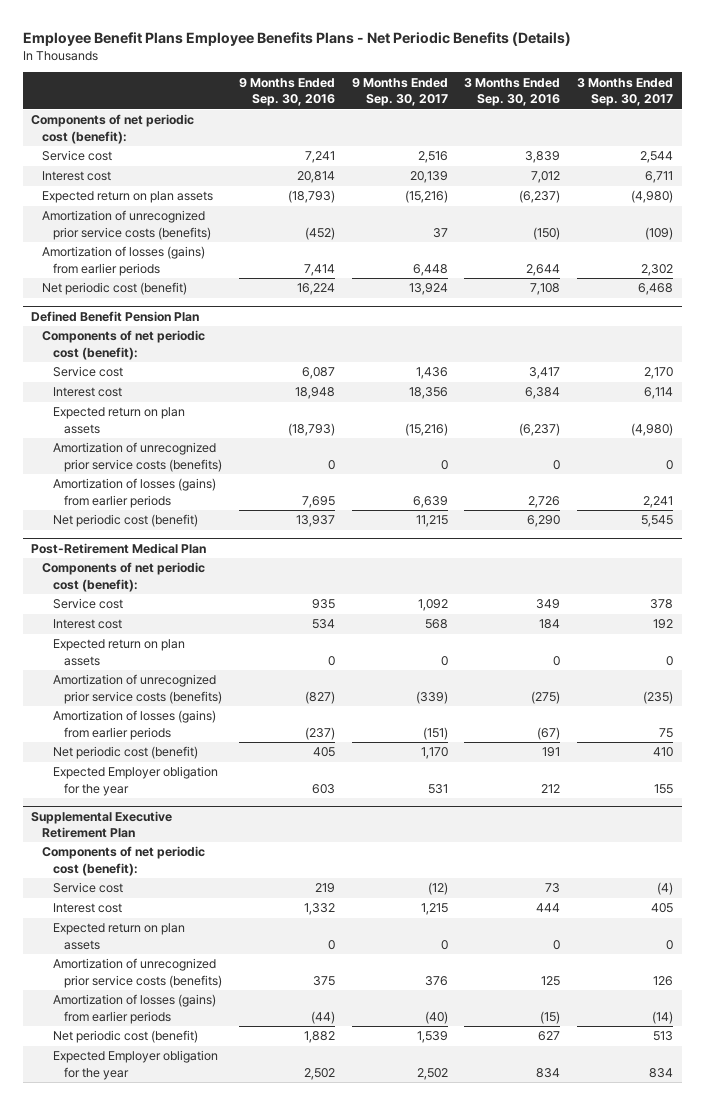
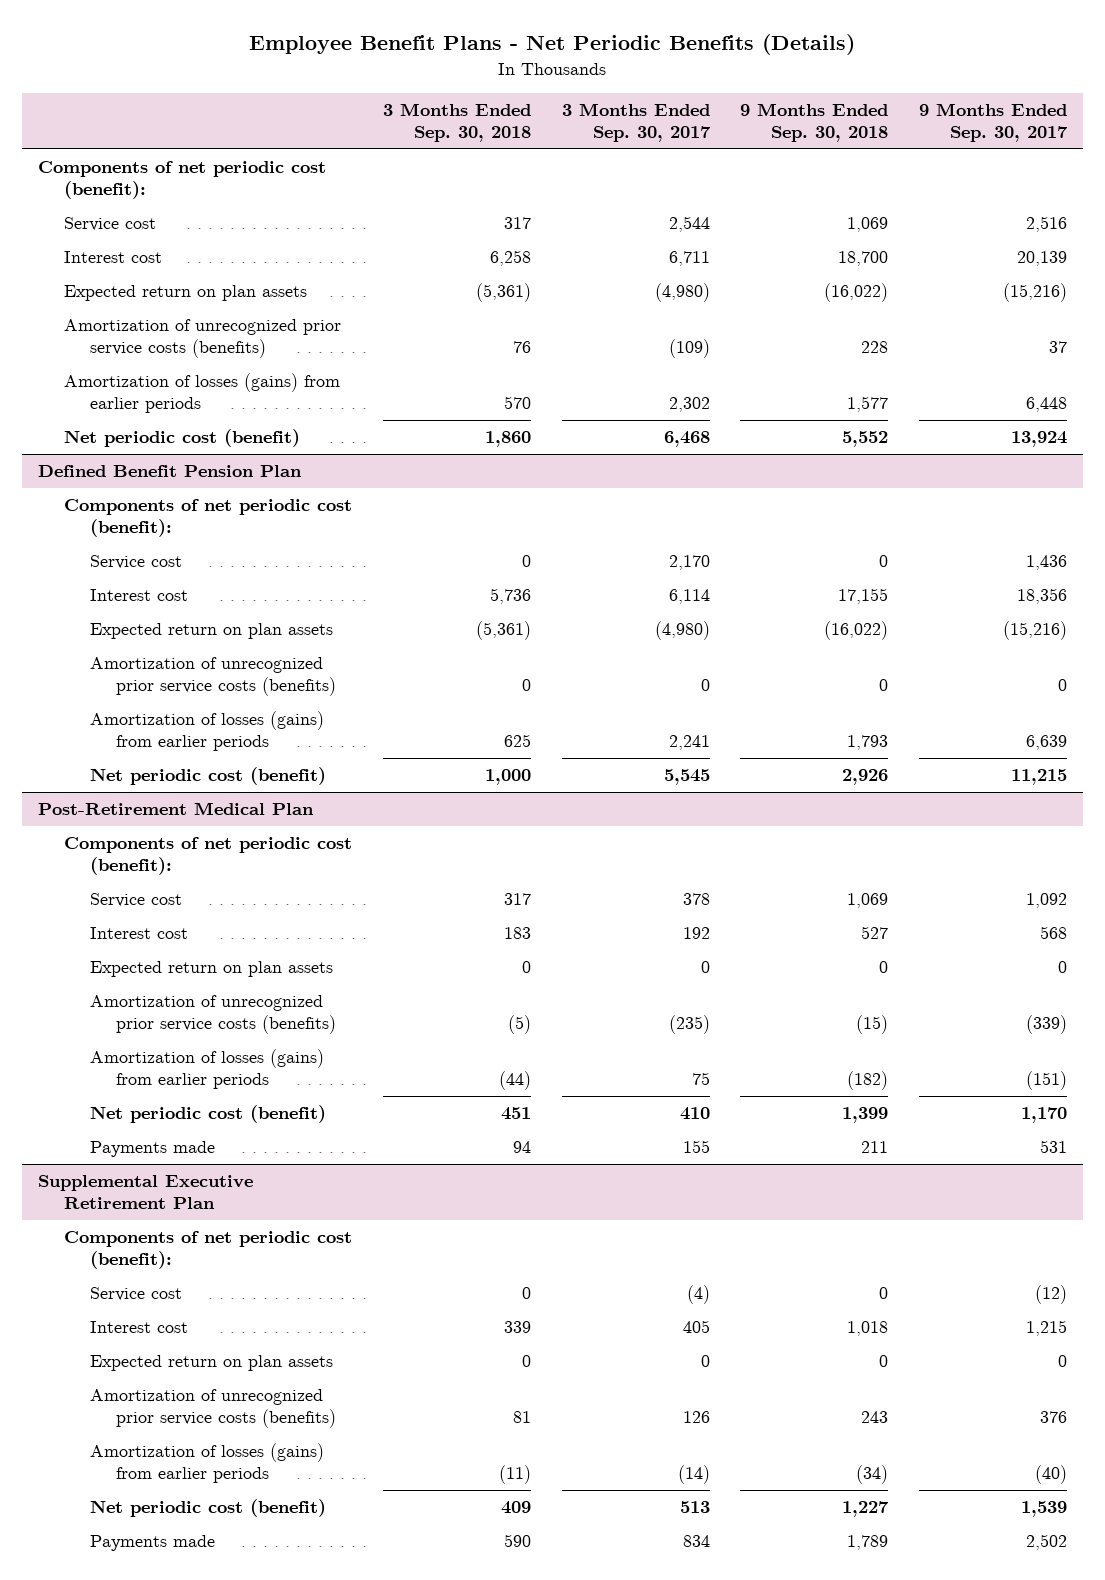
[22,31,571,46] Employee Benefit Plans Employee Benefits Plans - Net Periodic Benefits (Details) -> [249,34,856,56] Employee Benefit Plans - Net Periodic Benefits (Details)
[238,77,335,107] 9 Months Ended Sep. 30, 2016 -> none
[464,77,561,107] 3 Months Ended Sep. 30, 2016 -> none
none -> [382,103,531,143] 3 Months Ended Sep. 30, 2018
none -> [740,103,889,143] 9 Months Ended Sep. 30, 2018
[52,766,218,796] Expected Employer obligation for the year -> [90,1141,216,1158] Payments made
[52,1050,218,1080] Expected Employer obligation for the year -> [90,1535,216,1552] Payments made

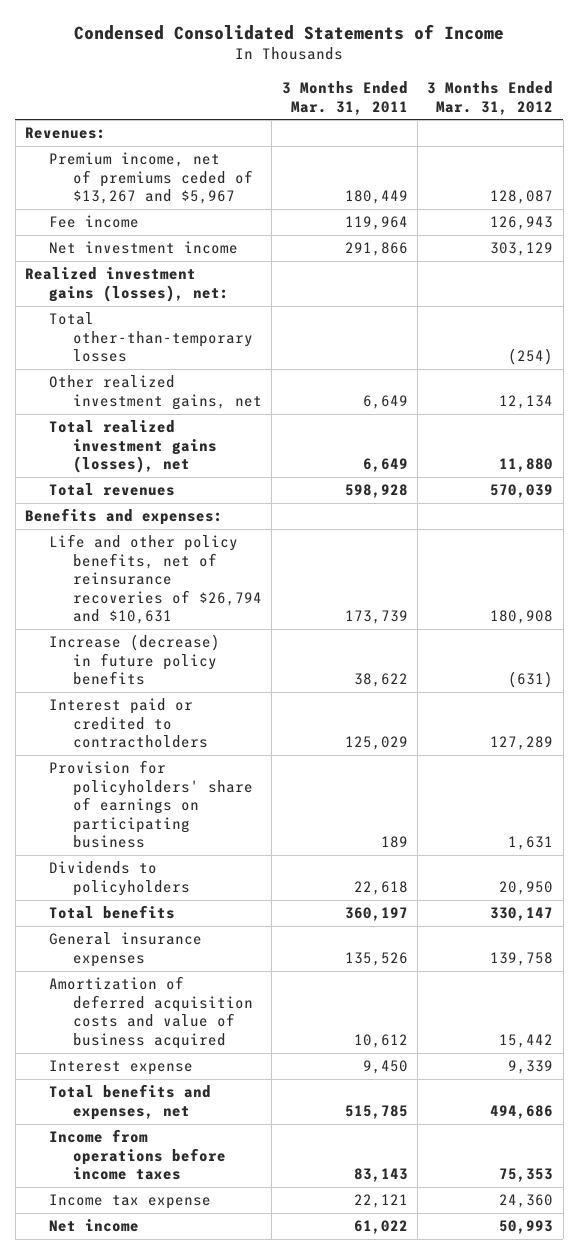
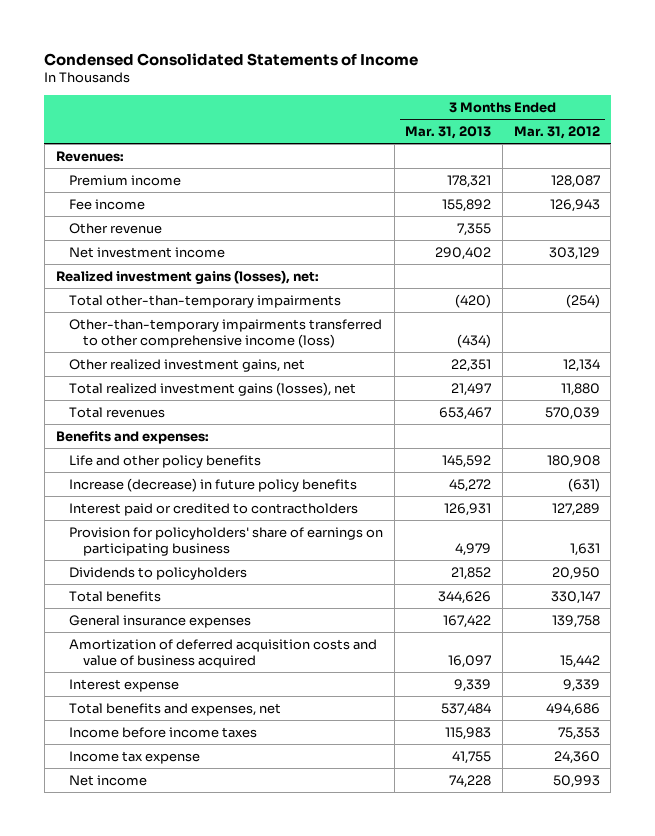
[281,81,408,115] 3 Months Ended Mar. 31, 2011 -> none
none -> [405,126,492,140] Mar. 31, 2013
[48,152,253,205] Premium income, net of premiums ceded of $13,267 and $5,967 -> [69,174,182,186] Premium income
none -> [69,222,163,234] Other revenue
[48,312,253,363] Total other-than-temporary losses -> [69,294,342,308] Total other-than-temporary impairments
none -> [69,318,383,348] Other-than-temporary impairments transferred to other comprehensive income (loss)
[48,534,262,625] Life and other policy benefits, net of reinsurance recoveries of $26,794 and $10,631 -> [69,454,262,468] Life and other policy benefits
[48,1129,226,1181] Income from operations before income taxes -> [69,726,258,738] Income before income taxes

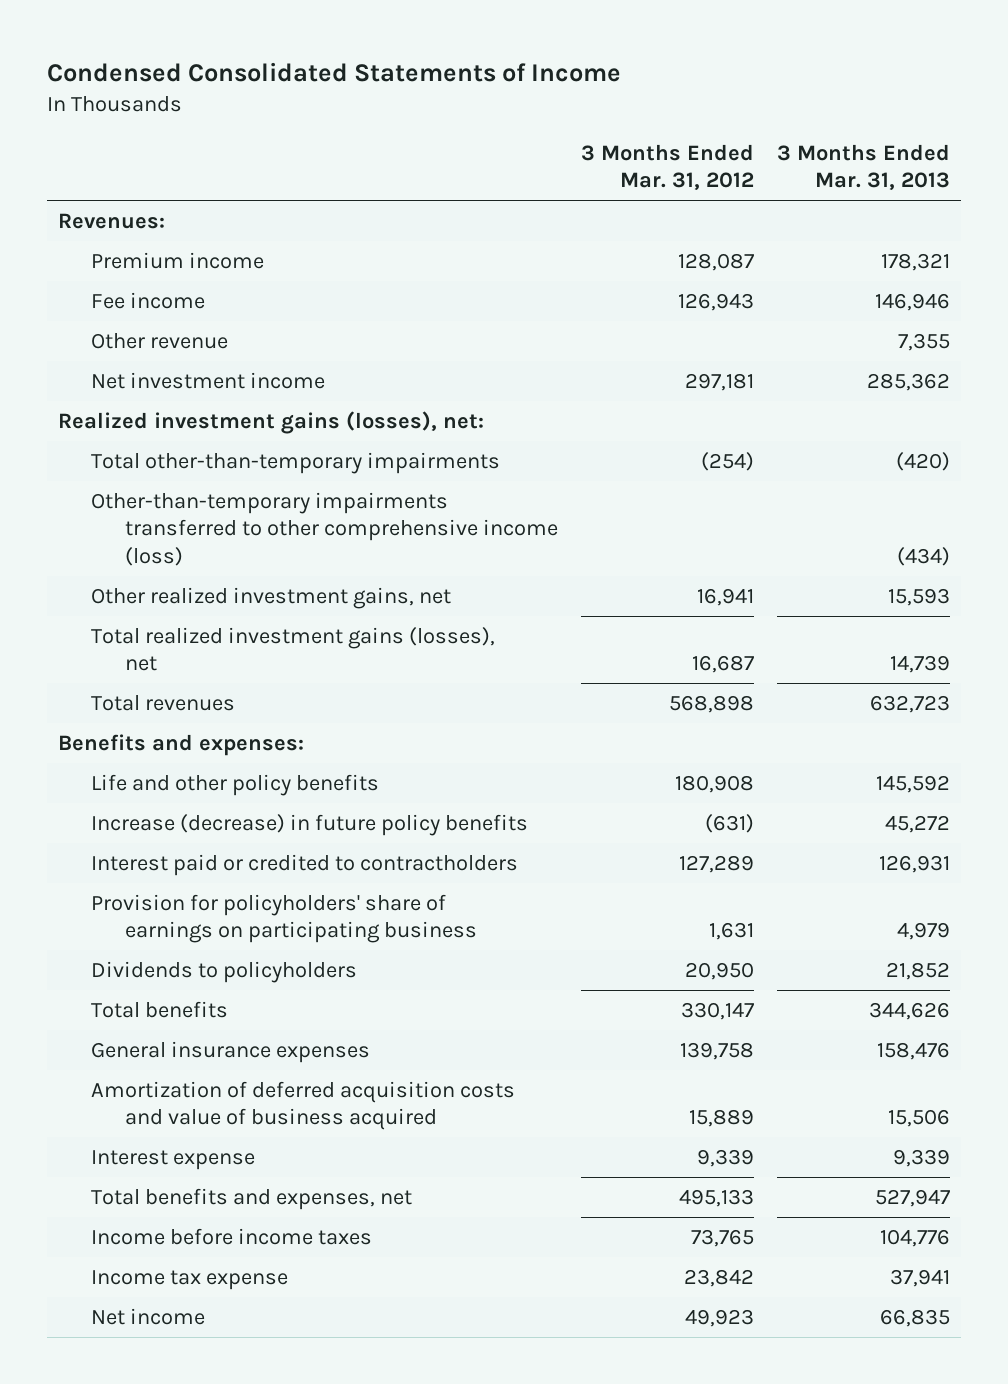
[442,198,492,212] 155,892 -> [874,292,950,311] 146,946
[435,246,492,260] 290,402 -> [866,372,950,391] 285,362
[548,246,600,260] 303,129 -> [684,372,754,391] 297,181
[451,358,492,372] 22,351 -> [887,587,950,606] 15,593
[562,358,600,372] 12,134 -> [696,587,754,606] 16,941
[451,382,492,396] 21,497 -> [889,655,950,674] 14,739
[560,382,600,396] 11,880 -> [691,655,754,674] 16,687
[439,406,492,420] 653,467 -> [869,694,950,713] 632,723
[544,406,600,420] 570,039 -> [668,694,754,713] 568,898
[443,614,492,628] 167,422 -> [876,1041,950,1060] 158,476
[448,654,492,668] 16,097 -> [887,1109,950,1128] 15,506
[559,654,600,668] 15,442 -> [688,1109,754,1128] 15,889
[441,702,492,716] 537,484 -> [874,1188,950,1207] 527,947
[545,702,600,716] 494,686 -> [678,1188,754,1207] 495,133
[445,726,492,740] 115,983 -> [879,1228,950,1247] 104,776
[557,726,600,740] 75,353 -> [690,1228,754,1247] 73,765
[452,750,492,764] 41,755 -> [889,1268,950,1287] 37,941
[553,750,600,764] 24,360 -> [683,1268,754,1287] 23,842
[449,774,492,788] 74,228 -> [879,1308,950,1327] 66,835
[552,774,600,788] 50,993 -> [684,1308,754,1327] 49,923

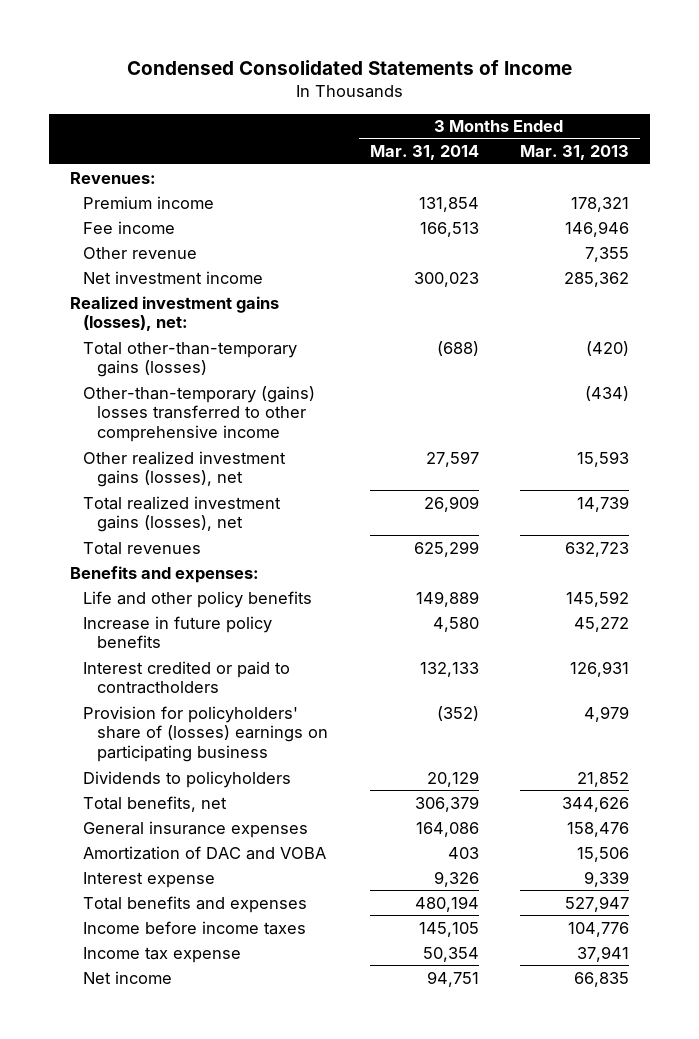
[580,143,754,191] 3 Months Ended Mar. 31, 2012 -> none
none -> [369,145,479,161] Mar. 31, 2014
[91,451,501,474] Total other-than-temporary impairments -> [83,341,298,378] Total other-than-temporary gains (losses)
[91,491,558,566] Other-than-temporary impairments transferred to other comprehensive income (loss) -> [83,385,316,443] Other-than-temporary (gains) losses transferred to other comprehensive income
[91,586,452,609] Other realized investment gains, net -> [83,450,287,488] Other realized investment gains (losses), net
[91,813,529,836] Increase (decrease) in future policy benefits -> [83,615,273,649] Increase in future policy benefits
[91,853,519,876] Interest paid or credited to contractholders -> [83,660,291,695] Interest credited or paid to contractholders
[91,893,477,944] Provision for policyholders' share of earnings on participating business -> [83,705,329,763] Provision for policyholders' share of (losses) earnings on participating business
[91,1000,229,1018] Total benefits -> [83,795,228,812] Total benefits, net
[91,1080,516,1131] Amortization of deferred acquisition costs and value of business acquired -> [83,845,327,860] Amortization of DAC and VOBA
[91,1187,413,1210] Total benefits and expenses, net -> [83,895,308,913] Total benefits and expenses

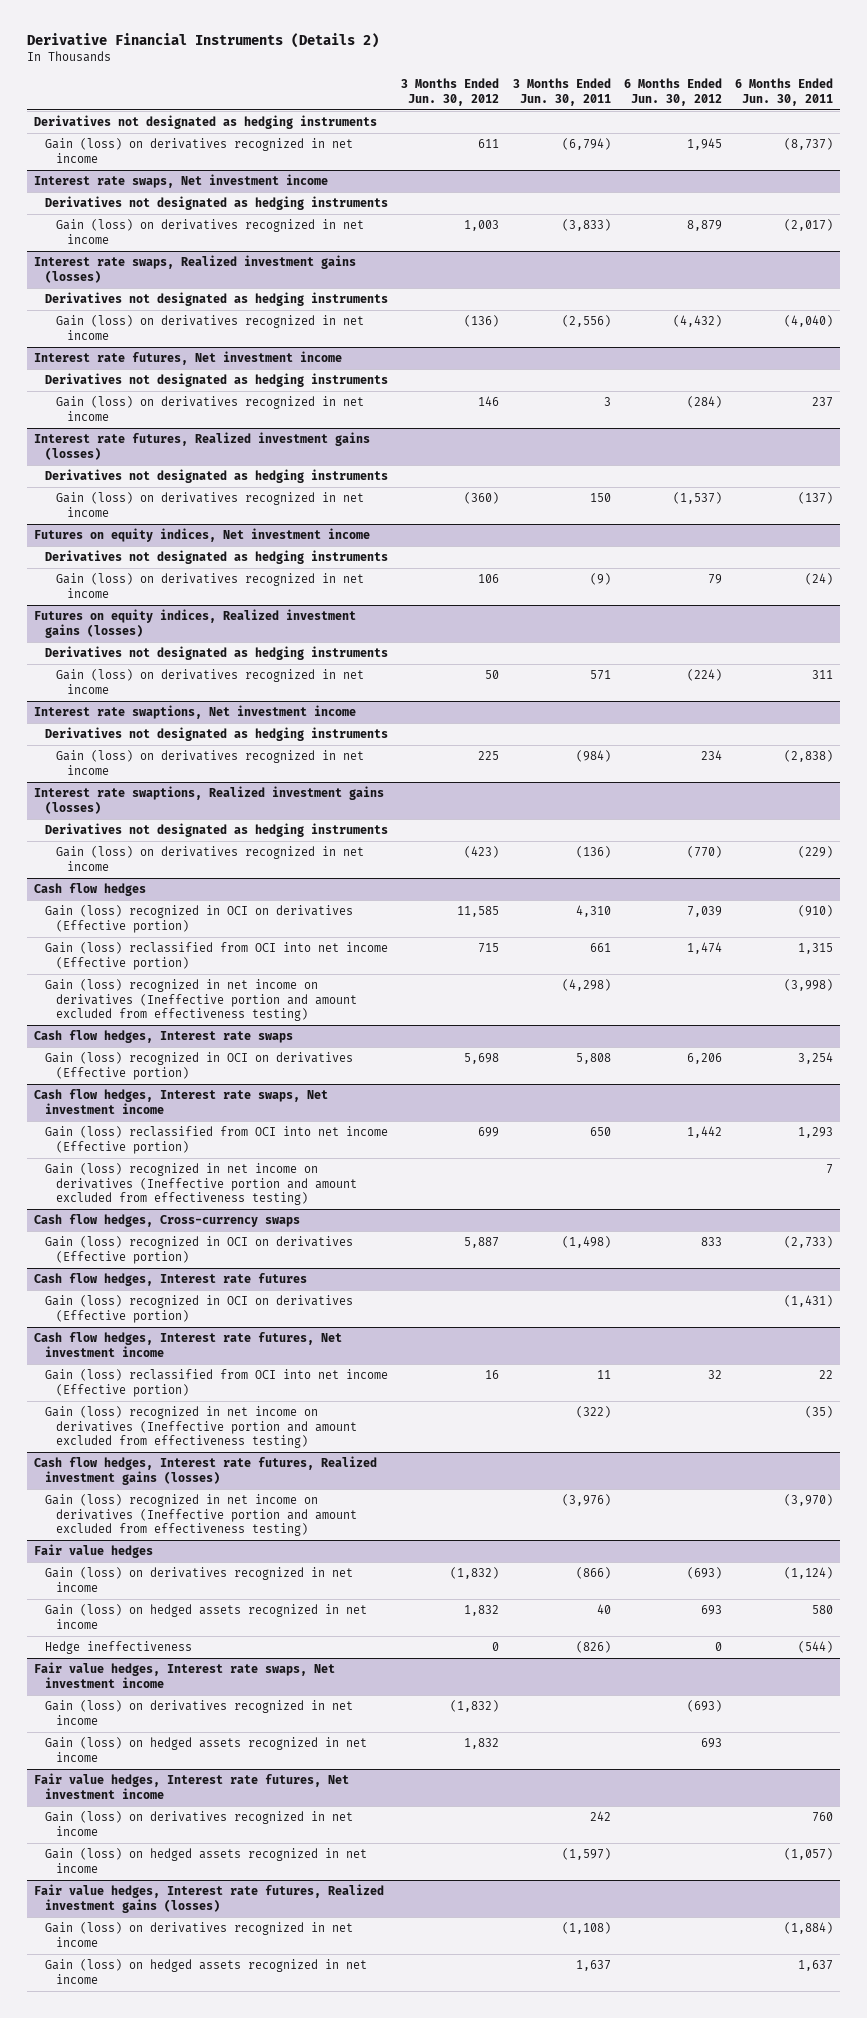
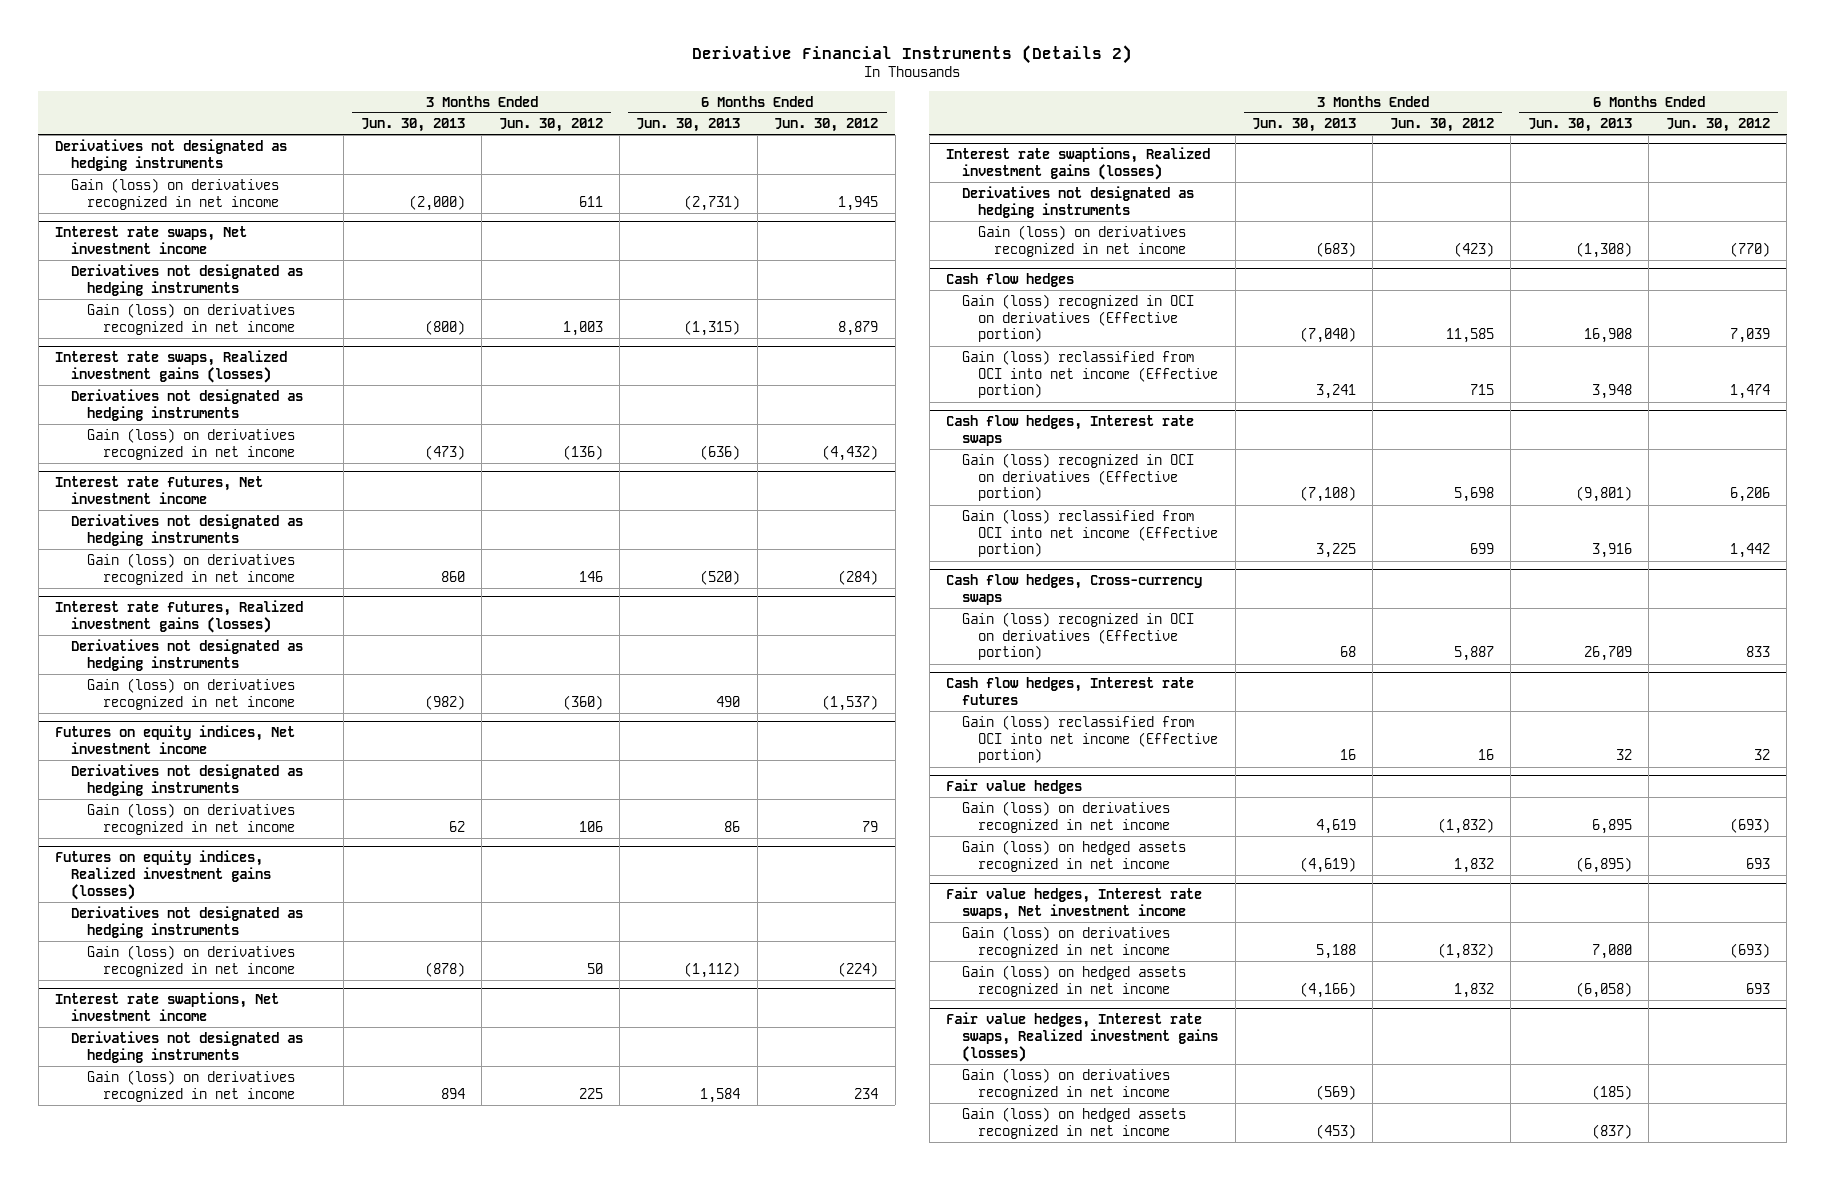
[512,78,611,106] 3 Months Ended Jun. 30, 2011 -> none
[735,78,834,106] 6 Months Ended Jun. 30, 2011 -> none
none -> [360,118,465,133] Jun. 30, 2013
none -> [636,118,741,133] Jun. 30, 2013
[44,979,357,1022] Gain (loss) recognized in net income on derivatives (Ineffective portion and amount excluded from effectiveness testing) -> none
[33,1089,328,1114] Cash flow hedges, Interest rate swaps, Net investment income -> none
[44,1163,357,1206] Gain (loss) recognized in net income on derivatives (Ineffective portion and amount excluded from effectiveness testing) -> none
[44,1295,353,1323] Gain (loss) recognized in OCI on derivatives (Effective portion) -> none
[33,1332,342,1357] Cash flow hedges, Interest rate futures, Net investment income -> none
[44,1406,357,1449] Gain (loss) recognized in net income on derivatives (Ineffective portion and amount excluded from effectiveness testing) -> none
[33,1456,377,1485] Cash flow hedges, Interest rate futures, Realized investment gains (losses) -> none
[44,1494,357,1537] Gain (loss) recognized in net income on derivatives (Ineffective portion and amount excluded from effectiveness testing) -> none
[44,1641,192,1655] Hedge ineffectiveness -> none
[33,1773,349,1799] Fair value hedges, Interest rate futures, Net investment income -> none
[44,1811,353,1836] Gain (loss) on derivatives recognized in net income -> none
[44,1848,367,1873] Gain (loss) on hedged assets recognized in net income -> none
[33,1884,384,1913] Fair value hedges, Interest rate futures, Realized investment gains (losses) -> [946,1012,1219,1062] Fair value hedges, Interest rate swaps, Realized investment gains (losses)

